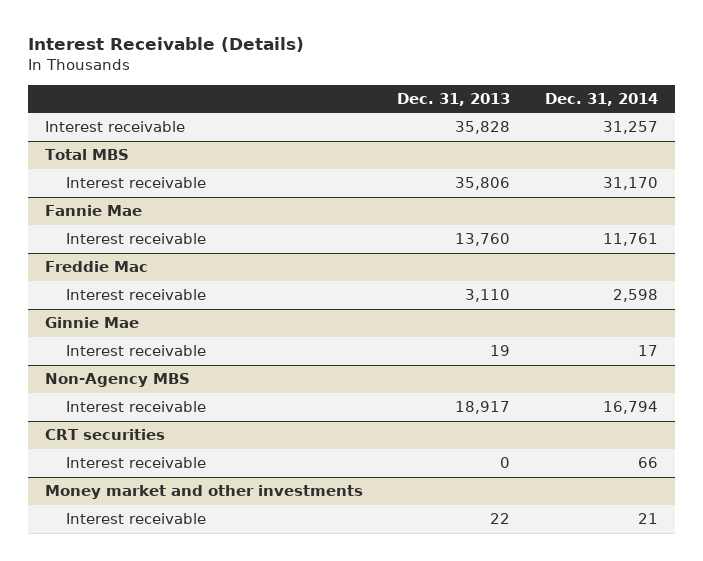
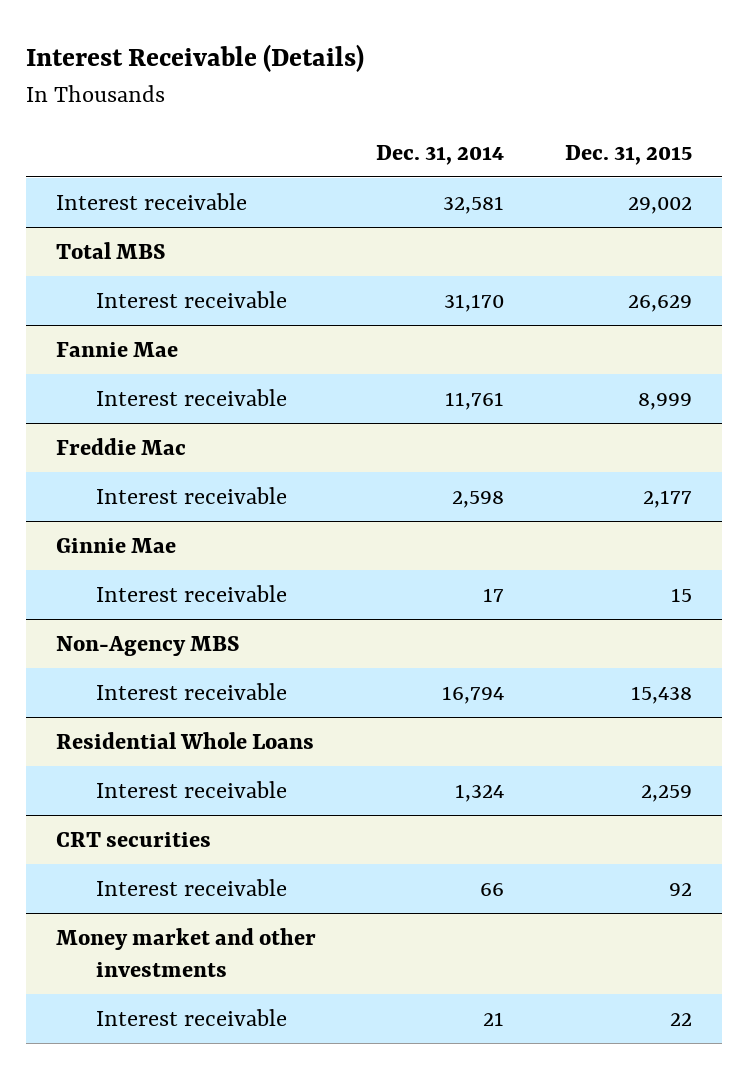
[397,92,511,106] Dec. 31, 2013 -> none
none -> [564,144,692,165] Dec. 31, 2015
[602,121,658,135] 31,257 -> [443,195,505,214] 32,581
none -> [55,731,314,749] Residential Whole Loans
none -> [95,780,287,798] Interest receivable

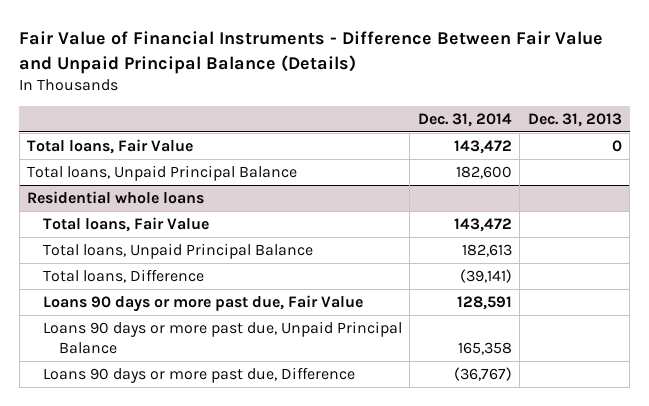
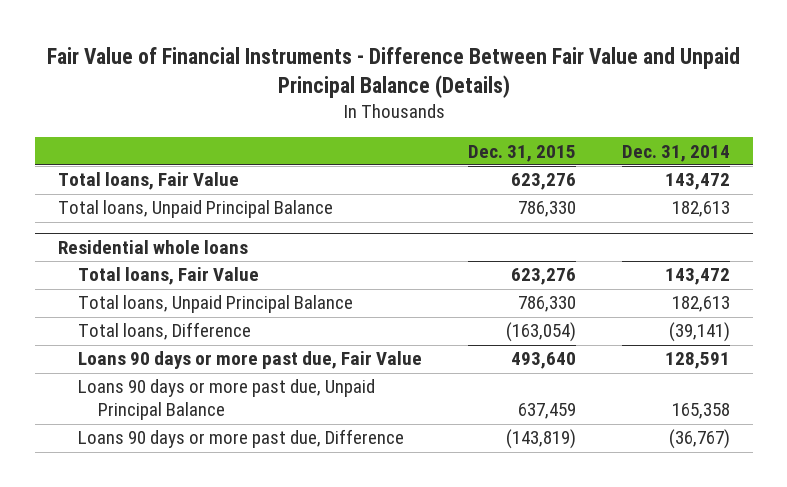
[527,112,622,127] Dec. 31, 2013 -> none
none -> [467,144,576,162] Dec. 31, 2015
[455,166,512,180] 182,600 -> [671,201,730,218] 182,613

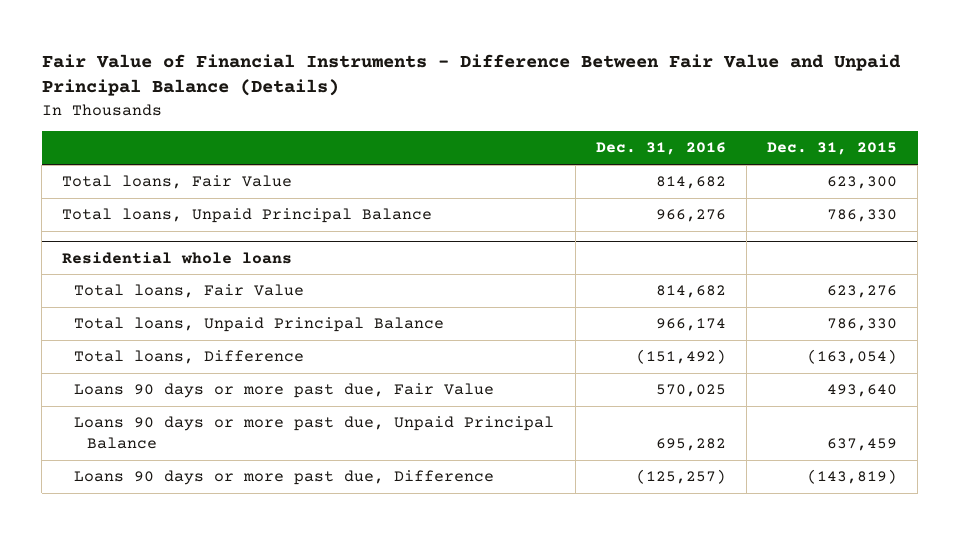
[621,144,730,162] Dec. 31, 2014 -> none
none -> [595,142,726,156] Dec. 31, 2016
[510,173,576,191] 623,276 -> [827,176,898,190] 623,300

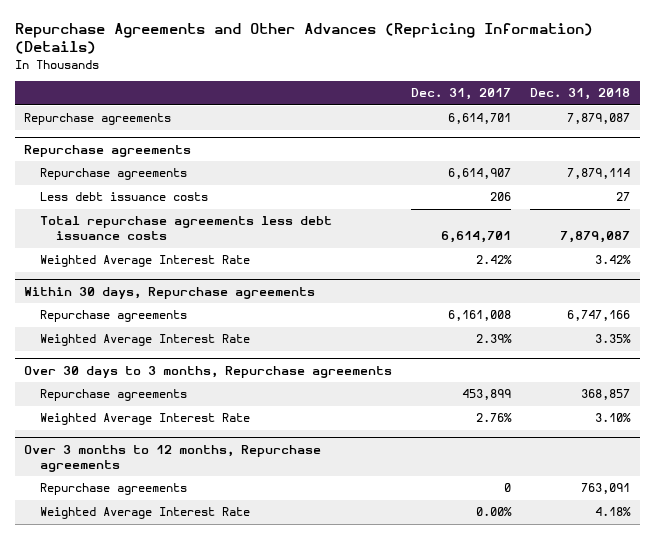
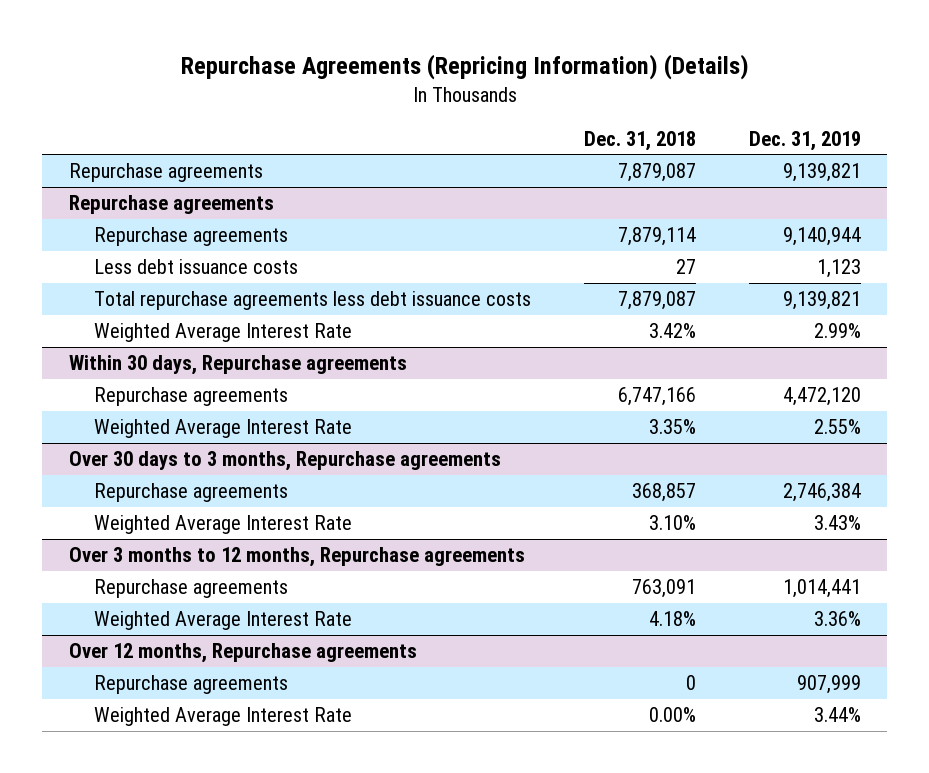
[14,22,593,55] Repurchase Agreements and Other Advances (Repricing Information) (Details) -> [180,54,749,81] Repurchase Agreements (Repricing Information) (Details)
[411,88,512,101] Dec. 31, 2017 -> none
none -> [748,131,861,152] Dec. 31, 2019
none -> [68,643,417,664] Over 12 months, Repurchase agreements
none -> [93,675,288,695] Repurchase agreements
none -> [93,707,352,727] Weighted Average Interest Rate

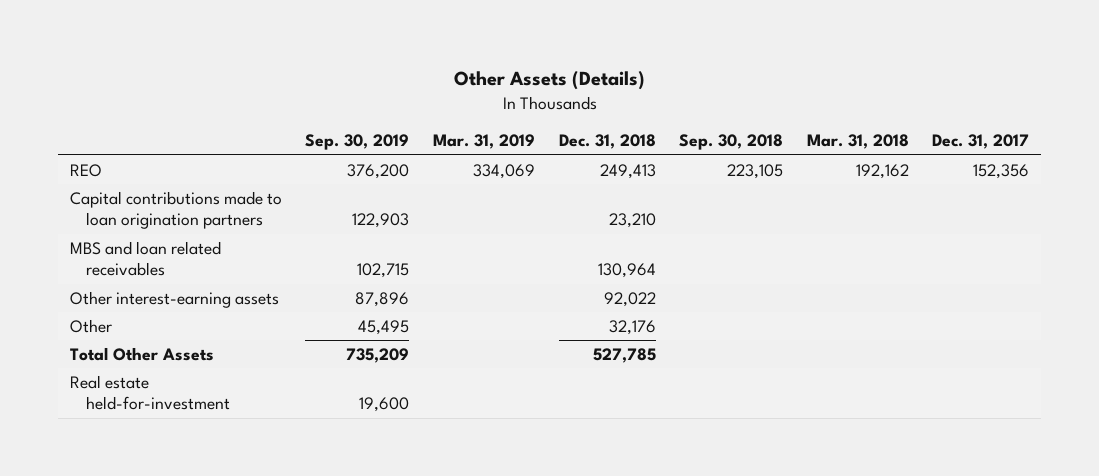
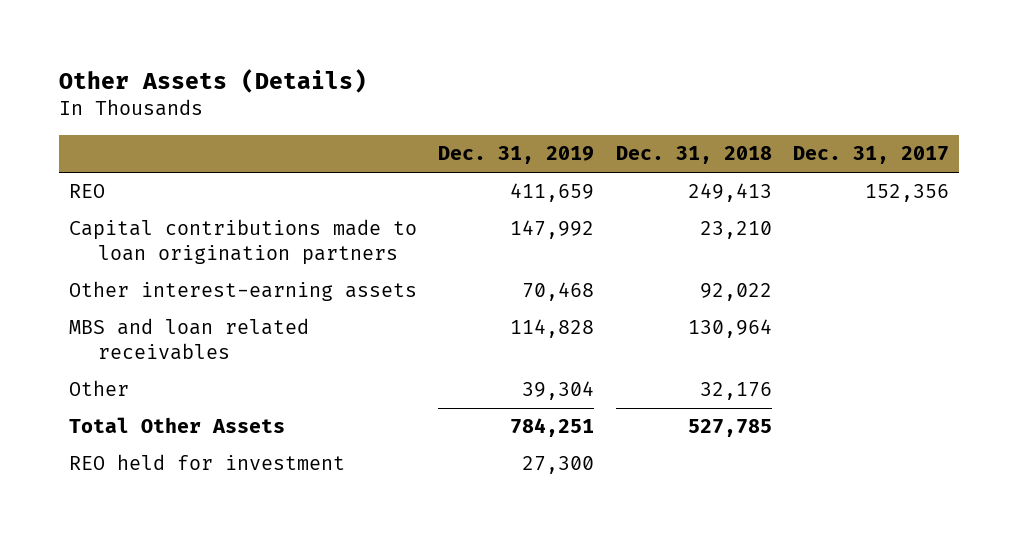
[305,134,410,151] Sep. 30, 2019 -> none
[432,134,535,150] Mar. 31, 2019 -> none
[679,134,784,151] Sep. 30, 2018 -> none
[806,134,909,150] Mar. 31, 2018 -> none
none -> [438,146,595,165] Dec. 31, 2019
[69,240,221,277] MBS and loan related receivables -> [69,318,310,361] MBS and loan related receivables
[69,374,231,411] Real estate held-for-investment -> [69,454,346,471] REO held for investment

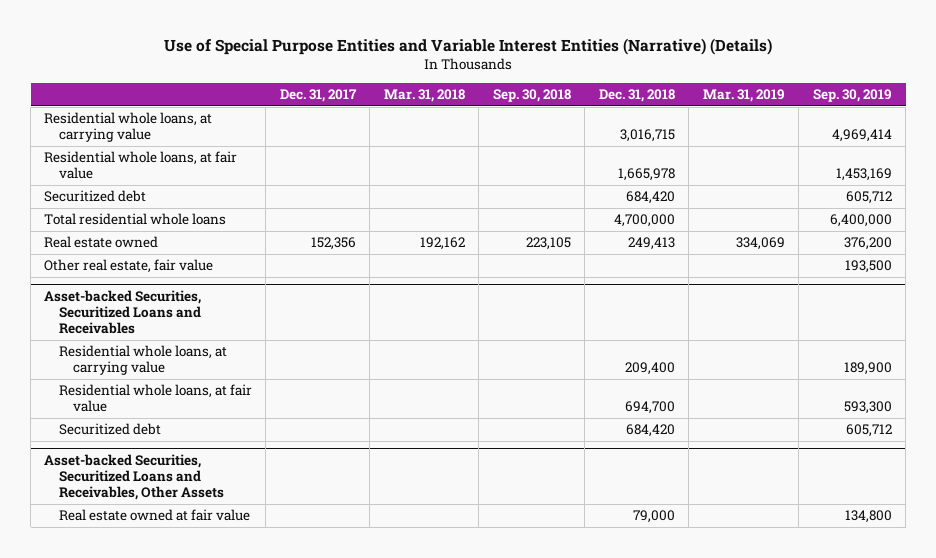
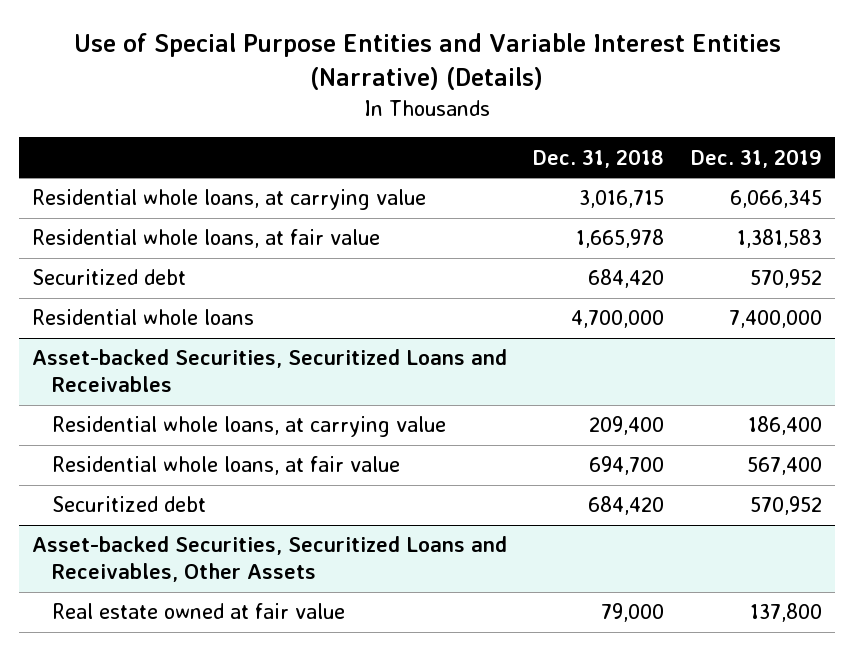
[279,88,357,102] Dec. 31, 2017 -> none
[383,88,465,102] Mar. 31, 2018 -> none
[492,88,571,102] Sep. 30, 2018 -> none
[702,88,785,102] Mar. 31, 2019 -> none
[812,88,892,102] Sep. 30, 2019 -> none
none -> [690,148,822,168] Dec. 31, 2019
[44,236,159,249] Real estate owned -> none
[44,259,214,274] Other real estate, fair value -> none
[44,213,227,226] Total residential whole loans -> [31,309,254,326] Residential whole loans

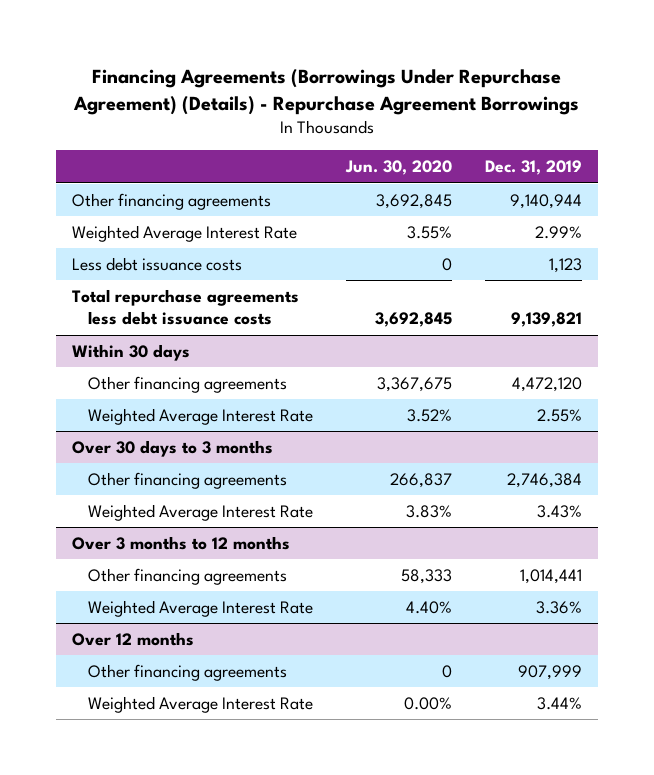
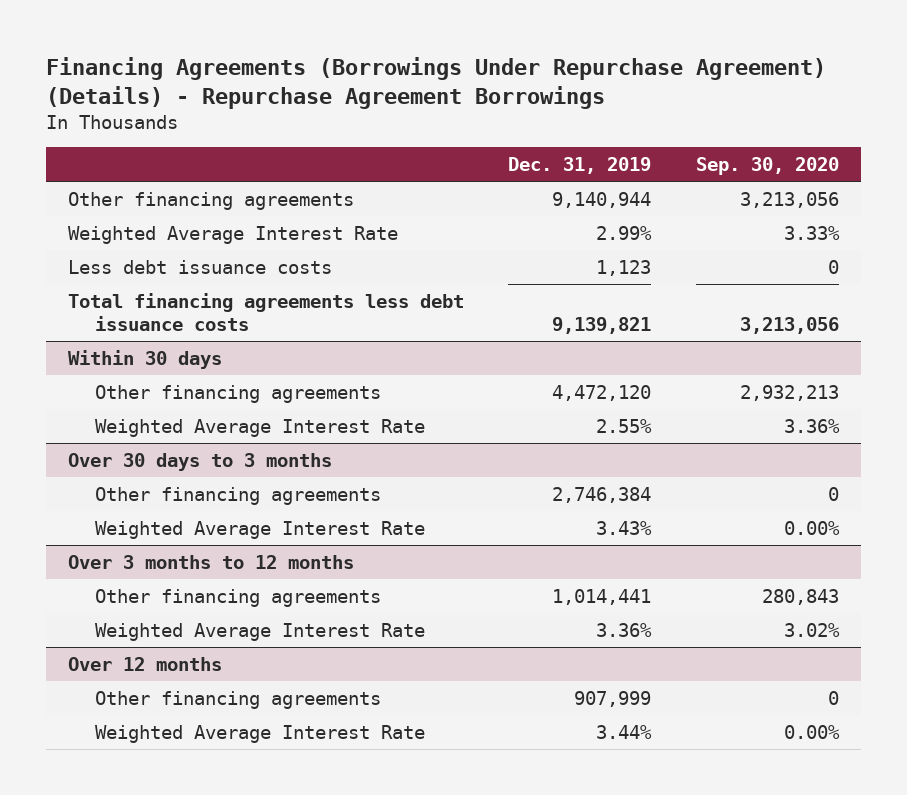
[344,160,452,176] Jun. 30, 2020 -> none
none -> [695,157,839,176] Sep. 30, 2020
[72,288,300,326] Total repurchase agreements less debt issuance costs -> [68,292,465,331] Total financing agreements less debt issuance costs

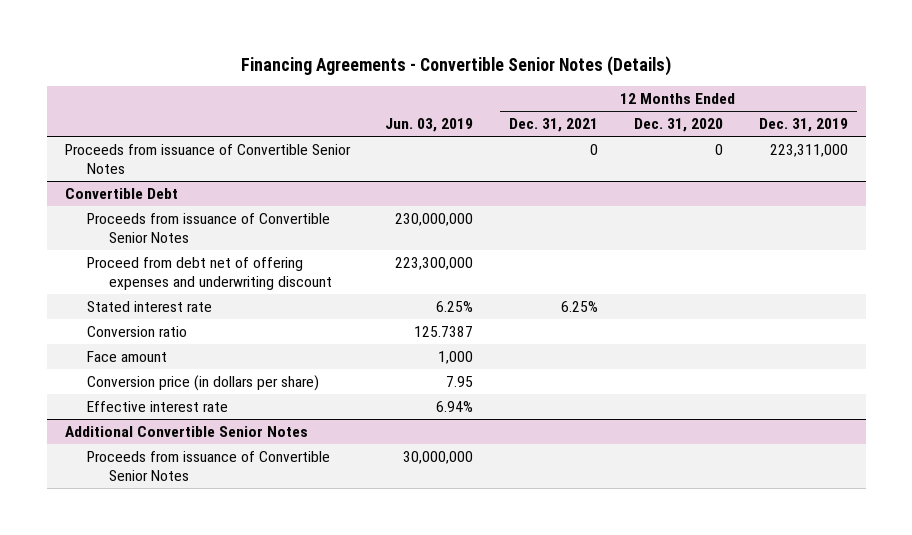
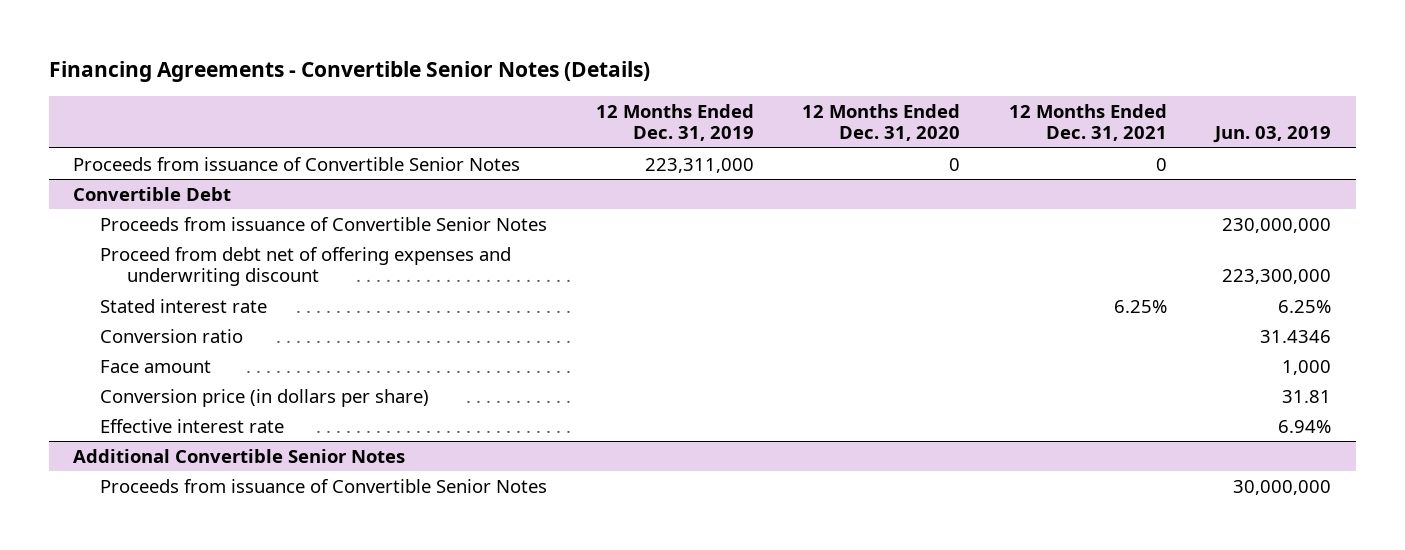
[414,326,474,338] 125.7387 -> [1260,329,1332,343] 31.4346
[446,376,474,388] 7.95 -> [1282,389,1332,403] 31.81

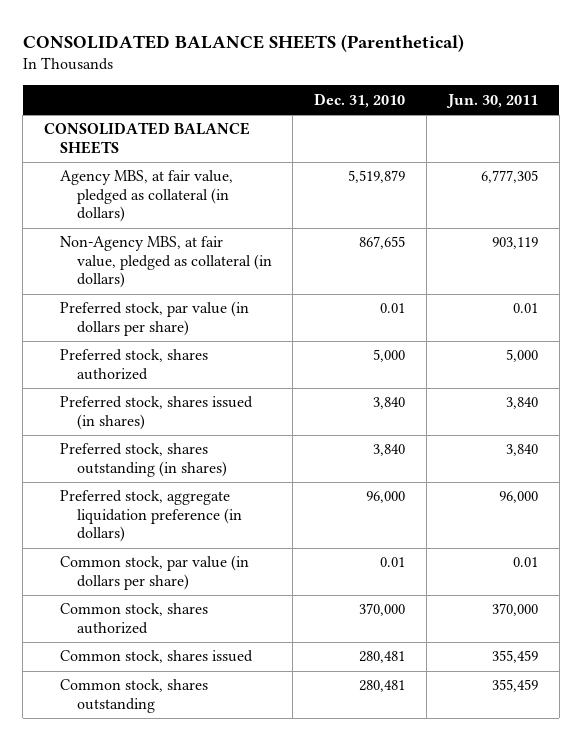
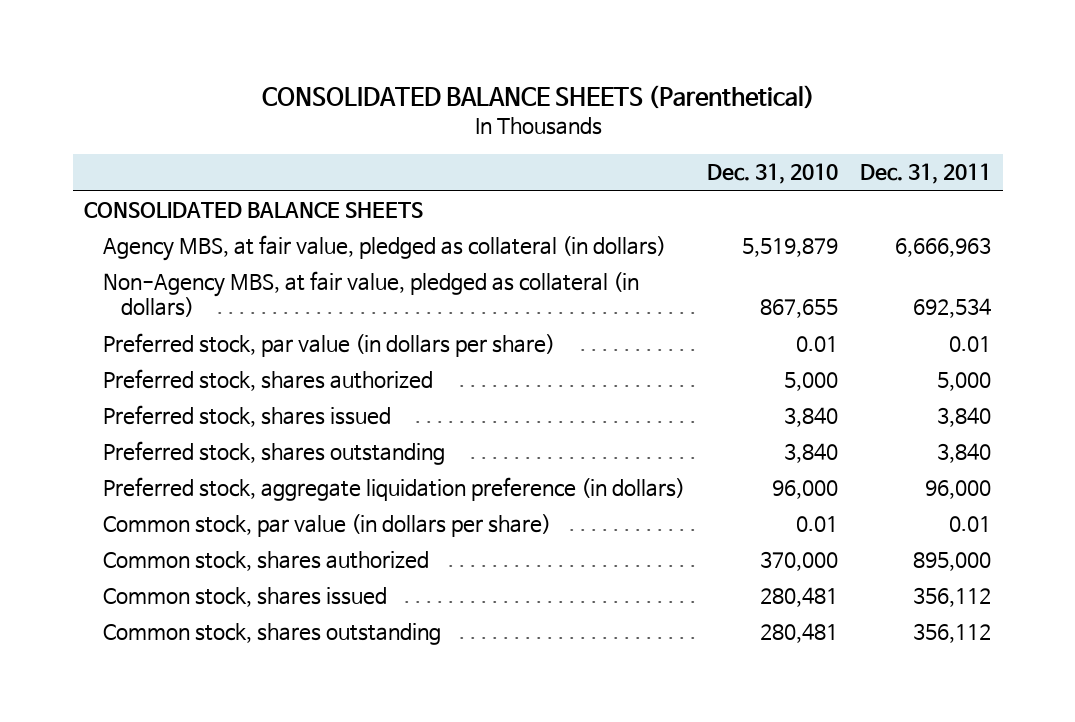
[445,93,538,108] Jun. 30, 2011 -> none
none -> [860,163,992,185] Dec. 31, 2011
[60,396,254,430] Preferred stock, shares issued (in shares) -> [102,404,391,427] Preferred stock, shares issued
[60,443,227,477] Preferred stock, shares outstanding (in shares) -> [102,440,445,465] Preferred stock, shares outstanding

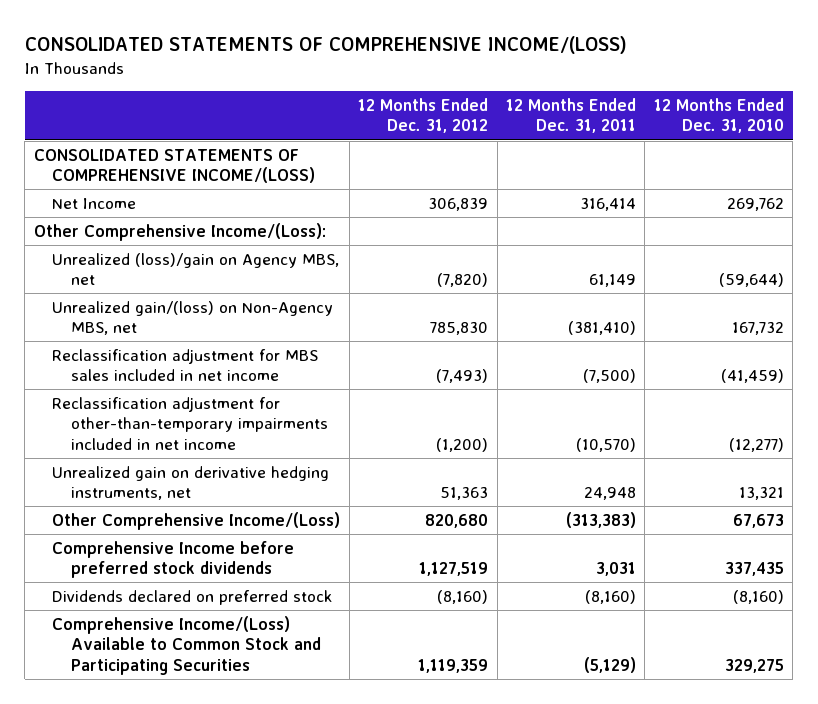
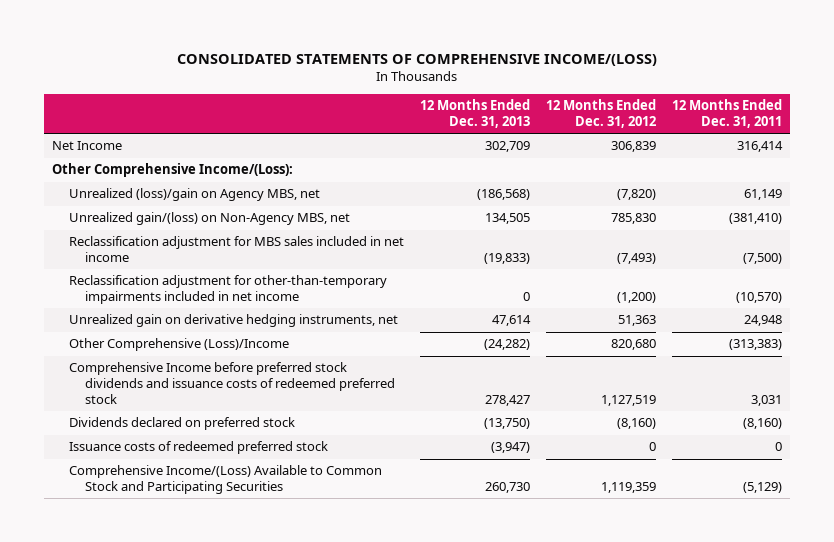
[653,97,784,134] 12 Months Ended Dec. 31, 2010 -> none
none -> [419,99,530,128] 12 Months Ended Dec. 31, 2013
[33,148,316,184] CONSOLIDATED STATEMENTS OF COMPREHENSIVE INCOME/(LOSS) -> none
[52,511,341,530] Other Comprehensive Income/(Loss) -> [68,338,289,352] Other Comprehensive (Loss)/Income
[52,540,295,579] Comprehensive Income before preferred stock dividends -> [68,362,396,404] Comprehensive Income before preferred stock dividends and issuance costs of redeemed preferred stock
none -> [68,441,328,455] Issuance costs of redeemed preferred stock

